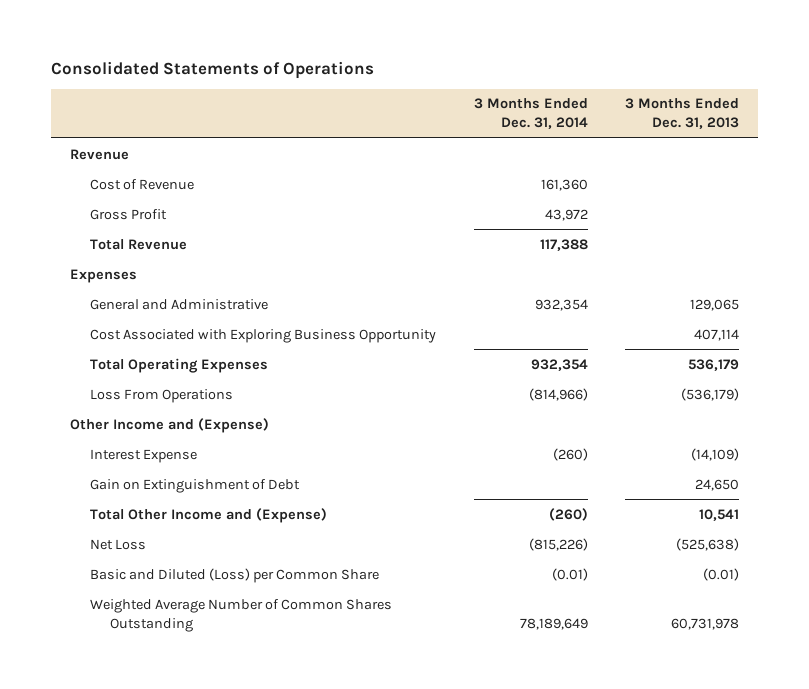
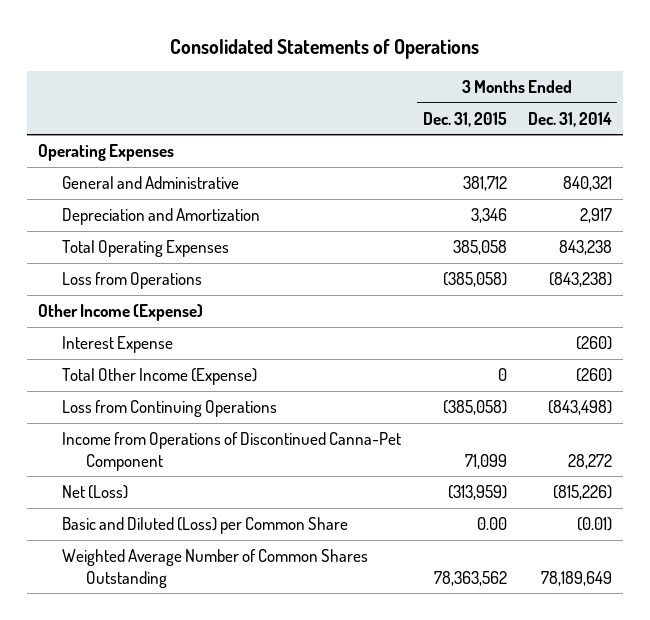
[625,98,740,130] 3 Months Ended Dec. 31, 2013 -> none
none -> [422,111,507,127] Dec. 31, 2015
[69,148,129,160] Revenue -> none
[90,178,195,190] Cost of Revenue -> none
[90,208,168,220] Gross Profit -> none
[90,238,188,250] Total Revenue -> none
[90,328,437,343] Cost Associated with Exploring Business Opportunity -> none
[69,268,137,283] Expenses -> [38,144,175,162] Operating Expenses
[534,298,588,311] 932,354 -> [563,176,613,192] 840,321
none -> [62,208,261,226] Depreciation and Amortization
[530,358,588,371] 932,354 -> [559,240,613,256] 843,238
[90,388,234,403] Loss From Operations -> [62,272,203,290] Loss from Operations
[528,387,588,401] (814,966) -> [549,272,613,288] (843,238)
[69,417,269,433] Other Income and (Expense) -> [38,304,204,322] Other Income (Expense)
[90,478,301,493] Gain on Extinguishment of Debt -> none
[90,507,328,523] Total Other Income and (Expense) -> [62,368,258,386] Total Other Income (Expense)
none -> [62,400,278,418] Loss from Continuing Operations
none -> [62,432,402,471] Income from Operations of Discontinued Canna-Pet Component
[90,538,147,550] Net Loss -> [62,485,129,500] Net (Loss)

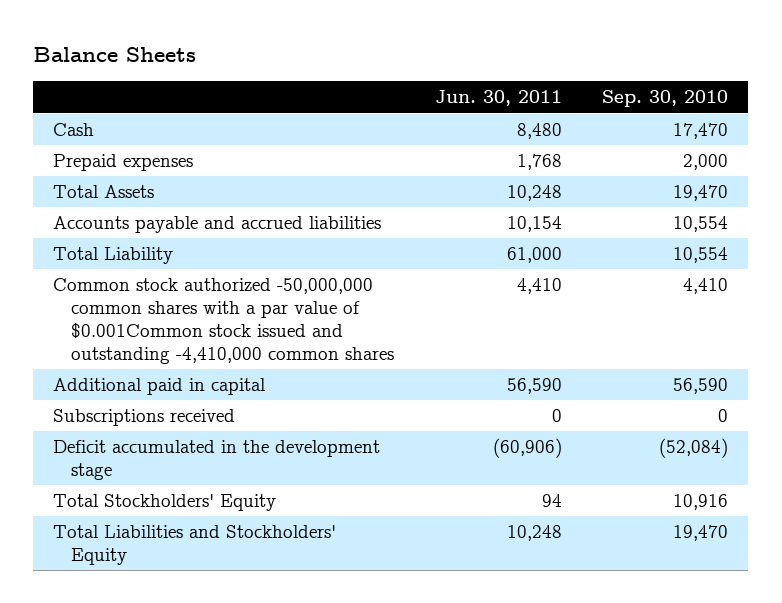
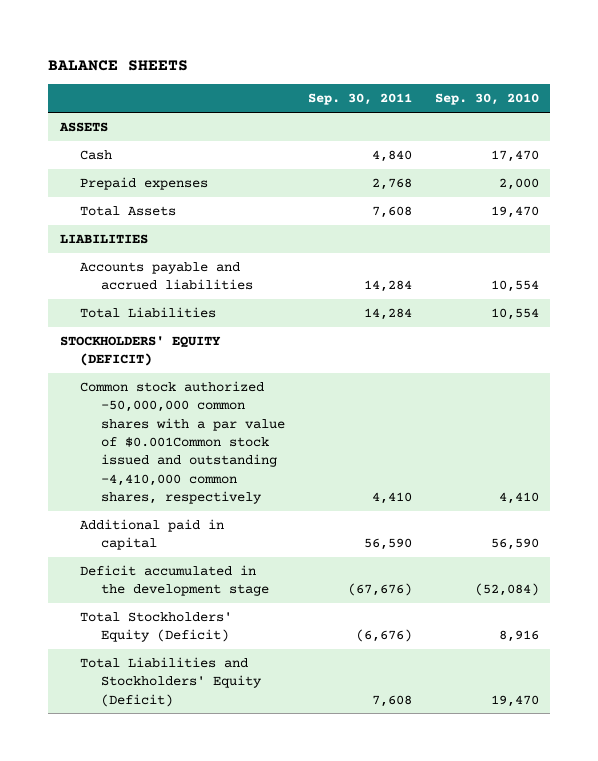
[33,47,197,63] Balance Sheets -> [48,60,189,72] BALANCE SHEETS
[434,90,562,107] Jun. 30, 2011 -> none
none -> [307,93,412,106] Sep. 30, 2011
none -> [58,122,108,133] ASSETS
none -> [59,234,148,245] LIABILITIES
[53,247,174,265] Total Liability -> [80,307,217,319] Total Liabilities
none -> [59,336,221,367] STOCKHOLDERS' EQUITY (DEFICIT)
[53,278,395,365] Common stock authorized -50,000,000 common shares with a par value of $0.001Common stock issued and outstanding -4,410,000 common shares -> [80,381,285,505] Common stock authorized -50,000,000 common shares with a par value of $0.001Common stock issued and outstanding -4,410,000 common shares, respectively
[53,409,236,427] Subscriptions received -> none
[53,494,277,512] Total Stockholders' Equity -> [80,612,233,643] Total Stockholders' Equity (Deficit)
[673,494,729,511] 10,916 -> [498,630,539,643] 8,916
[53,525,337,566] Total Liabilities and Stockholders' Equity -> [80,657,262,707] Total Liabilities and Stockholders' Equity (Deficit)

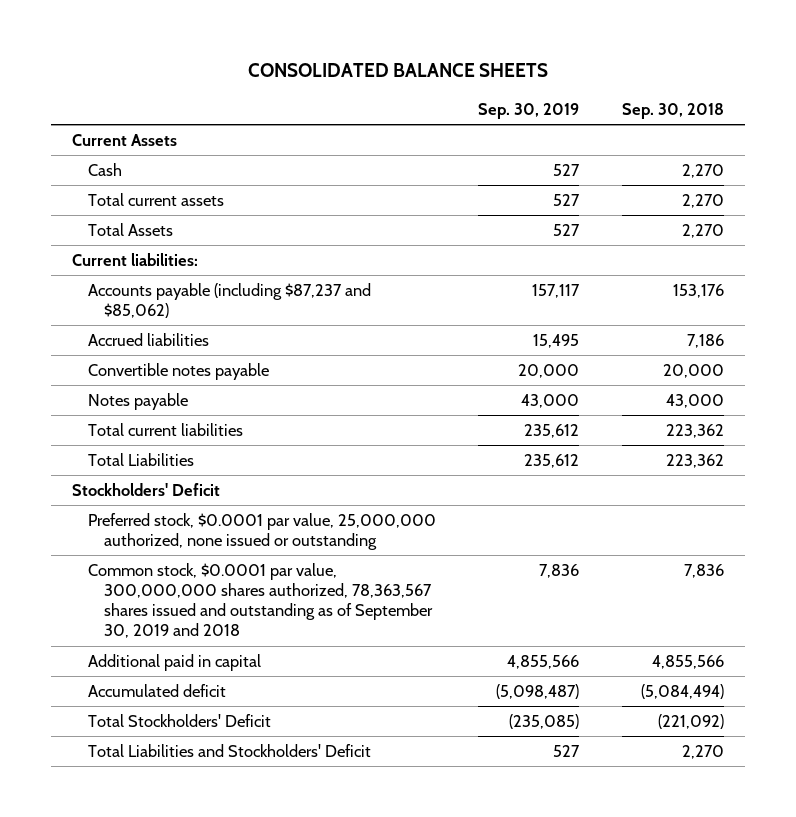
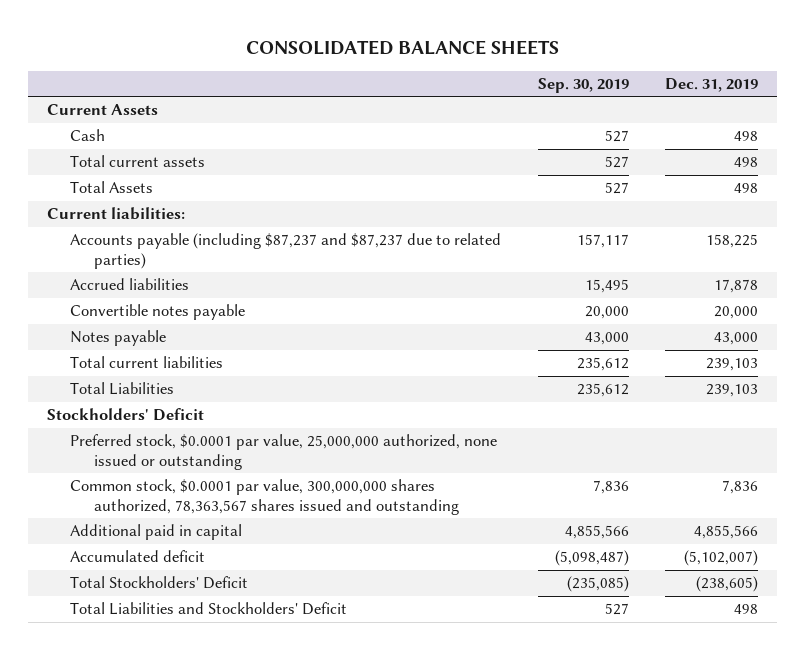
[621,102,724,119] Sep. 30, 2018 -> none
none -> [665,77,759,92] Dec. 31, 2019
[88,283,372,319] Accounts payable (including $87,237 and $85,062) -> [70,233,502,270] Accounts payable (including $87,237 and $87,237 due to related parties)
[88,563,434,639] Common stock, $0.0001 par value, 300,000,000 shares authorized, 78,363,567 shares issued and outstanding as of September 30, 2019 and 2018 -> [70,479,460,516] Common stock, $0.0001 par value, 300,000,000 shares authorized, 78,363,567 shares issued and outstanding

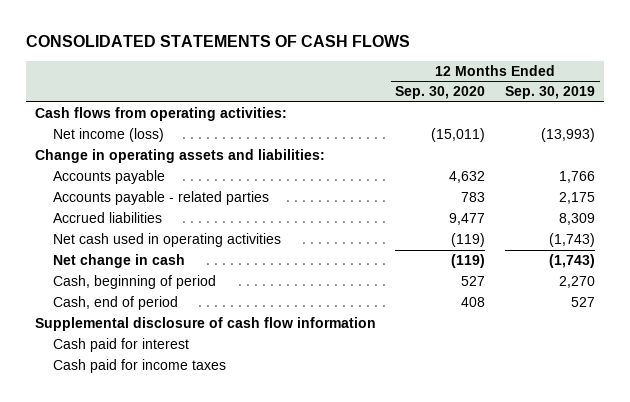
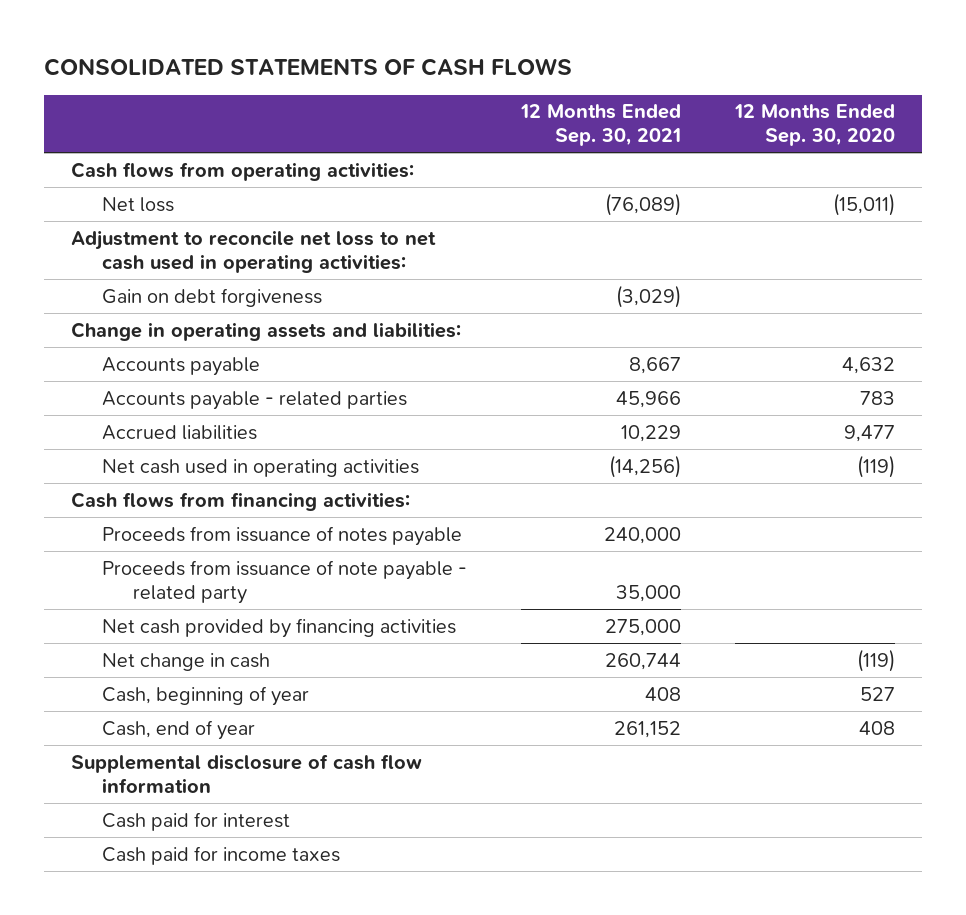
[504,86,595,100] Sep. 30, 2019 -> none
none -> [520,104,682,147] 12 Months Ended Sep. 30, 2021
[53,128,165,143] Net income (loss) -> [102,196,175,212] Net loss
none -> [70,229,436,273] Adjustment to reconcile net loss to net cash used in operating activities:
none -> [102,287,323,307] Gain on debt forgiveness
none -> [70,491,410,511] Cash flows from financing activities:
none -> [102,525,463,546] Proceeds from issuance of notes payable
none -> [102,559,468,604] Proceeds from issuance of note payable - related party
none -> [102,617,457,638] Net cash provided by financing activities
[53,275,217,290] Cash, beginning of period -> [102,685,310,706] Cash, beginning of year
[53,296,179,311] Cash, end of period -> [102,719,256,740] Cash, end of year

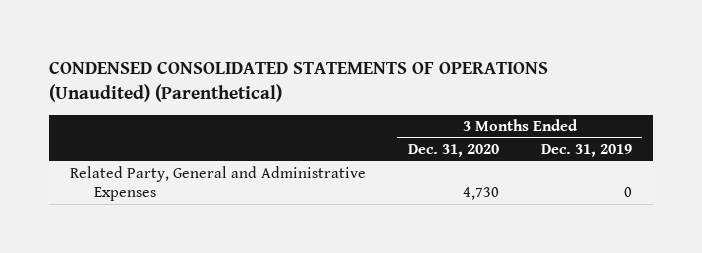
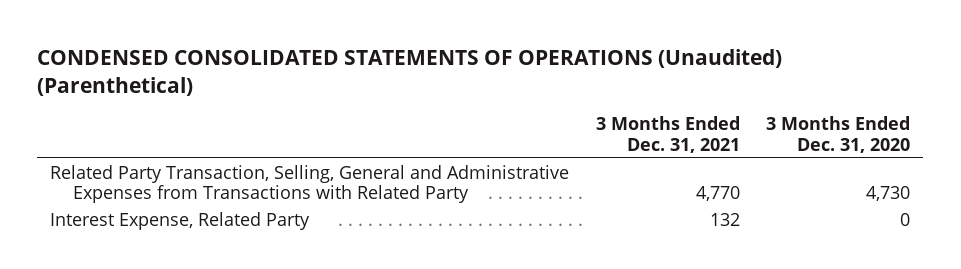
[540,144,632,158] Dec. 31, 2019 -> none
none -> [595,116,740,154] 3 Months Ended Dec. 31, 2021
[69,166,366,202] Related Party, General and Administrative Expenses -> [50,164,570,204] Related Party Transaction, Selling, General and Administrative Expenses from Transactions with Related Party
none -> [50,211,311,230] Interest Expense, Related Party

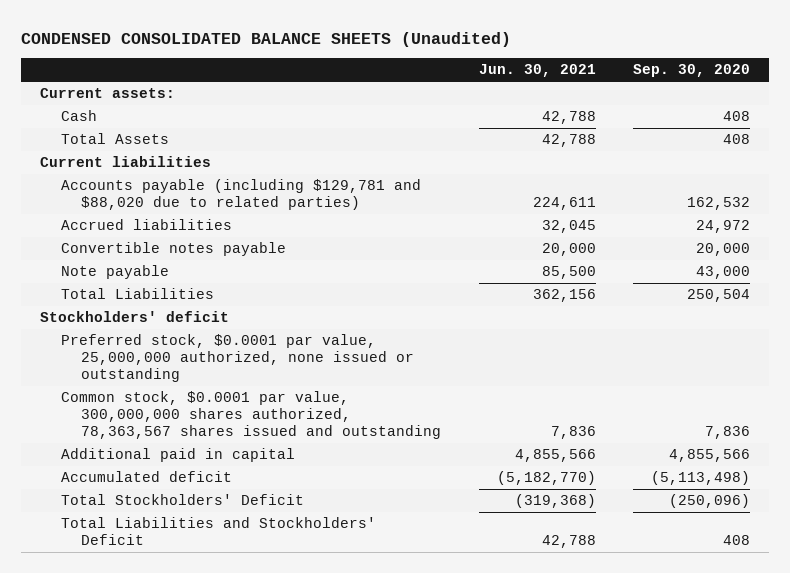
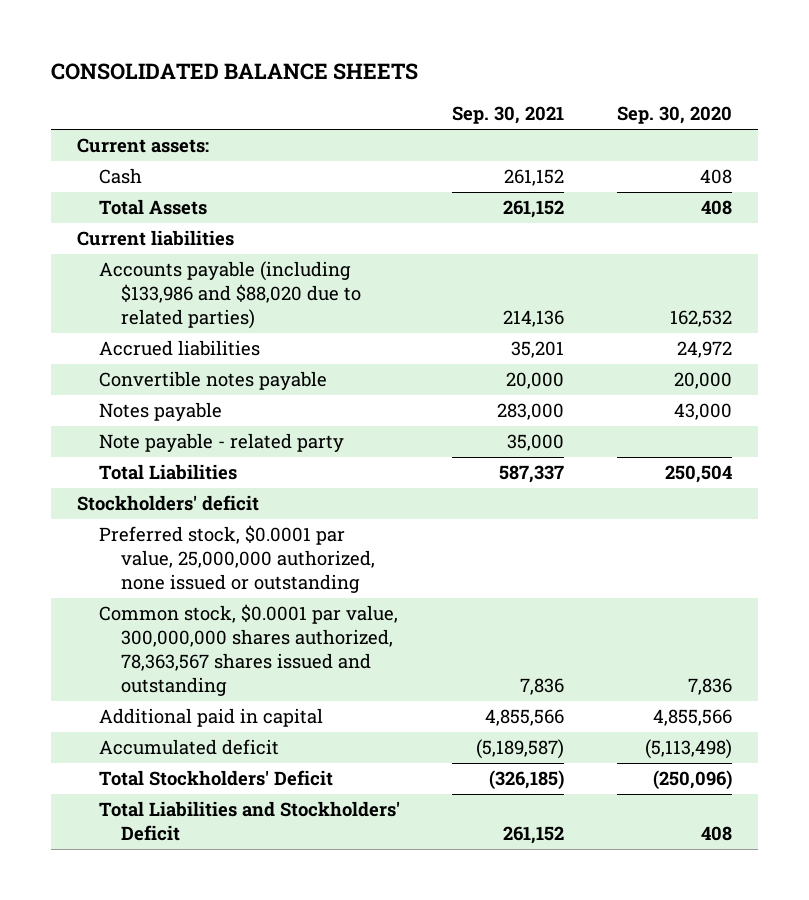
[21,31,512,47] CONDENSED CONSOLIDATED BALANCE SHEETS (Unaudited) -> [50,63,418,81] CONSOLIDATED BALANCE SHEETS
[478,64,596,78] Jun. 30, 2021 -> none
none -> [452,106,565,125] Sep. 30, 2021
[60,179,421,211] Accounts payable (including $129,781 and $88,020 due to related parties) -> [98,261,361,330] Accounts payable (including $133,986 and $88,020 due to related parties)
[60,265,169,280] Note payable -> [98,402,222,422] Notes payable
none -> [98,433,344,453] Note payable - related party

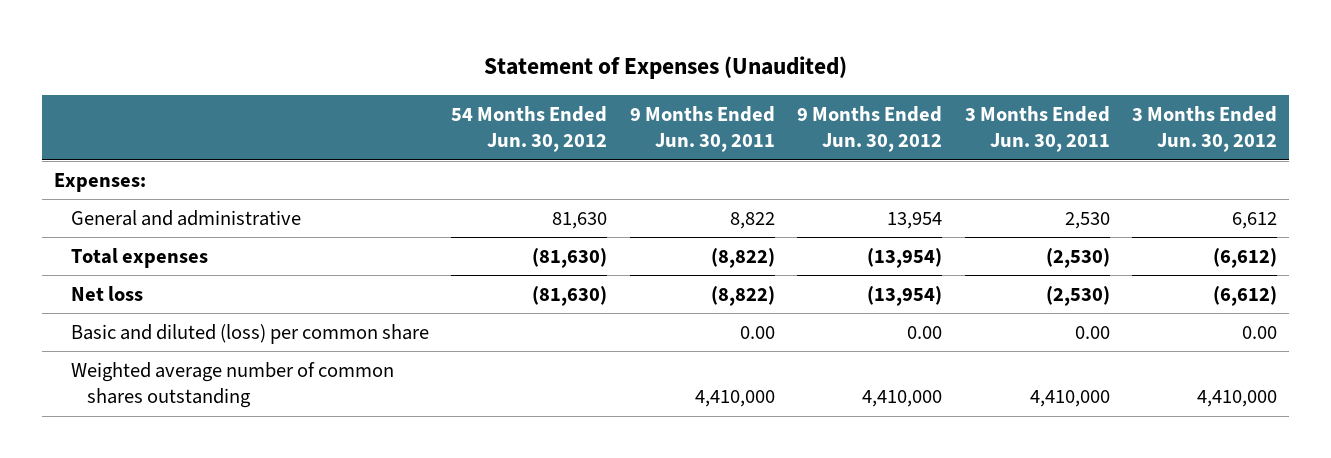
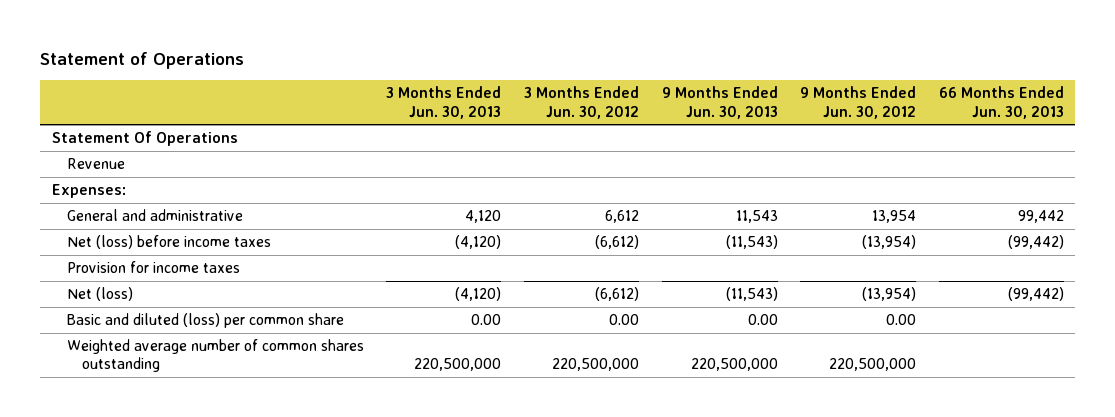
[483,56,847,80] Statement of Expenses (Unaudited) -> [40,51,245,69] Statement of Operations
[451,105,608,153] 54 Months Ended Jun. 30, 2012 -> none
[629,105,775,153] 9 Months Ended Jun. 30, 2011 -> none
[964,105,1110,153] 3 Months Ended Jun. 30, 2011 -> none
none -> [386,86,502,119] 3 Months Ended Jun. 30, 2013
none -> [661,86,778,119] 9 Months Ended Jun. 30, 2013
none -> [938,86,1064,119] 66 Months Ended Jun. 30, 2013
none -> [51,131,238,147] Statement Of Operations
none -> [66,158,125,170] Revenue
[70,247,208,268] Total expenses -> [66,235,271,250] Net (loss) before income taxes
none -> [66,261,240,274] Provision for income taxes
[70,285,143,301] Net loss -> [66,287,133,302] Net (loss)
[862,390,943,408] 4,410,000 -> [829,358,917,372] 220,500,000
[1197,390,1278,408] 4,410,000 -> [551,358,639,372] 220,500,000

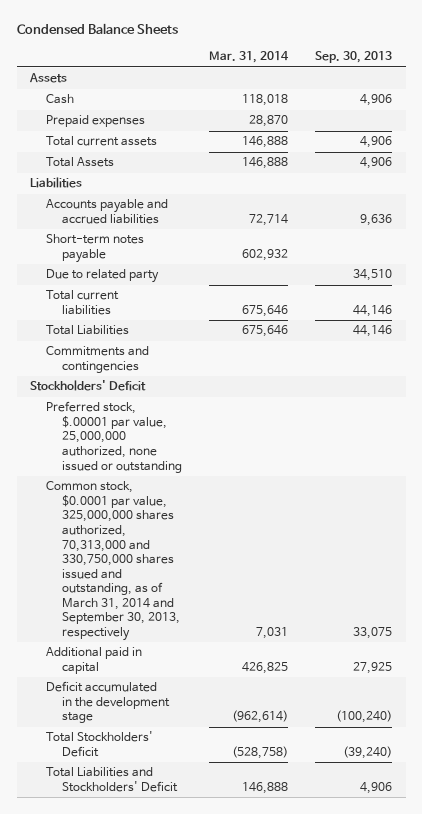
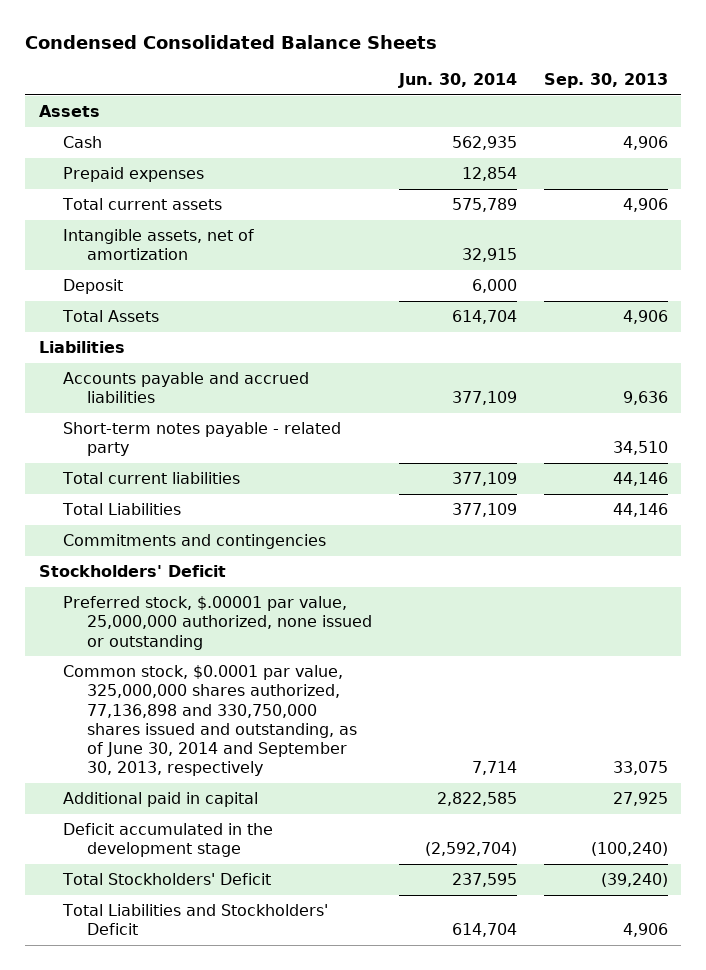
[16,23,178,35] Condensed Balance Sheets -> [25,34,438,49] Condensed Consolidated Balance Sheets
[209,51,290,64] Mar. 31, 2014 -> none
none -> [397,73,517,89] Jun. 30, 2014
none -> [62,228,254,261] Intangible assets, net of amortization
none -> [62,278,123,294] Deposit
[46,234,145,263] Short-term notes payable -> none
[46,269,160,284] Due to related party -> [62,421,341,457] Short-term notes payable - related party
[46,481,181,641] Common stock, $0.0001 par value, 325,000,000 shares authorized, 70,313,000 and 330,750,000 shares issued and outstanding, as of March 31, 2014 and September 30, 2013, respectively -> [62,664,357,777] Common stock, $0.0001 par value, 325,000,000 shares authorized, 77,136,898 and 330,750,000 shares issued and outstanding, as of June 30, 2014 and September 30, 2013, respectively

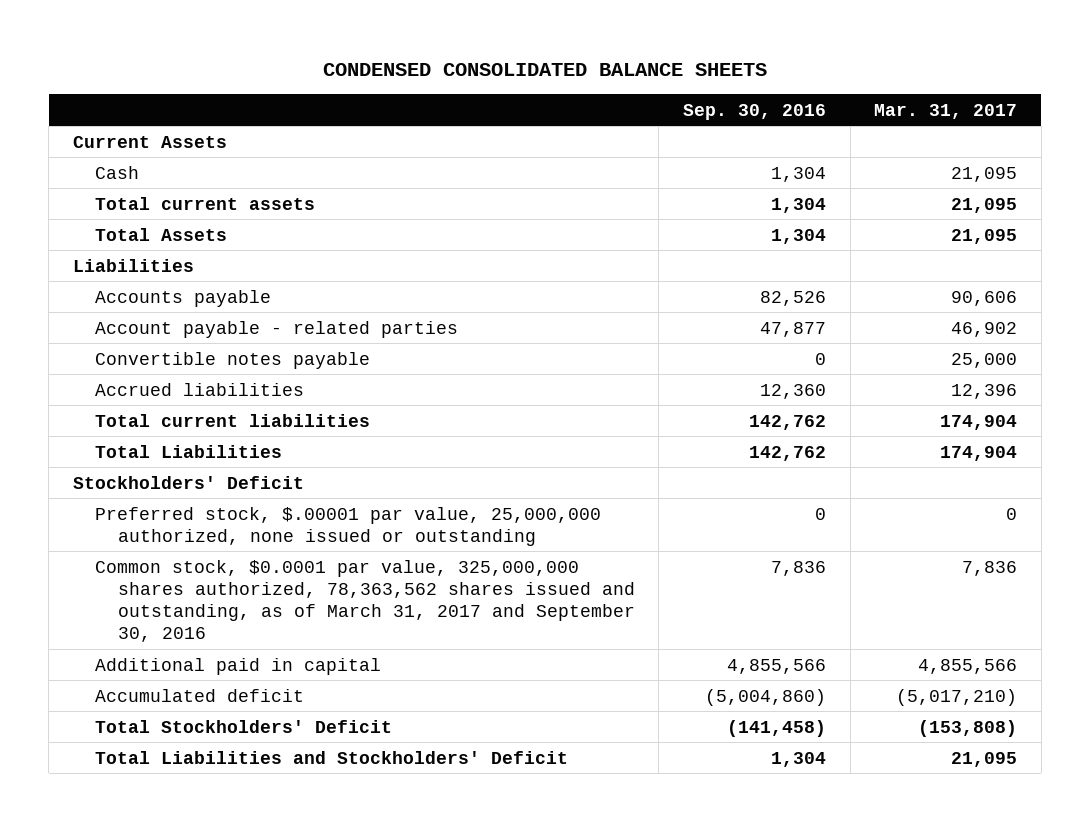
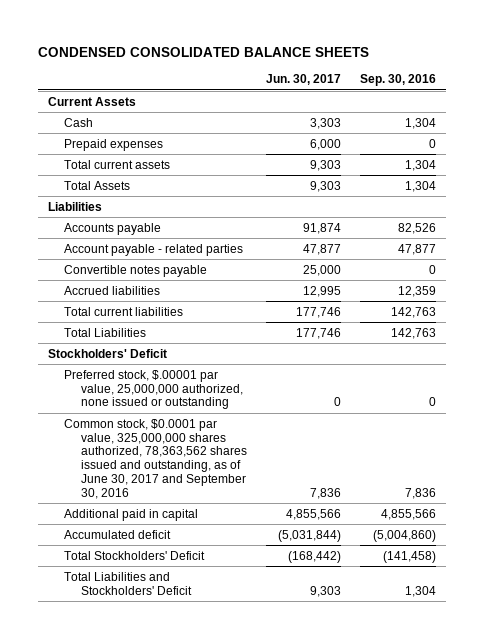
[874,103,1018,119] Mar. 31, 2017 -> none
none -> [266,74,342,86] Jun. 30, 2017
none -> [64,138,164,151] Prepaid expenses
[760,383,827,399] 12,360 -> [398,285,437,297] 12,359
[749,414,827,430] 142,762 -> [391,306,437,318] 142,763
[749,445,827,461] 142,762 -> [391,327,437,339] 142,763
[95,559,635,643] Common stock, $0.0001 par value, 325,000,000 shares authorized, 78,363,562 shares issued and outstanding, as of March 31, 2017 and September 30, 2016 -> [64,418,248,499] Common stock, $0.0001 par value, 325,000,000 shares authorized, 78,363,562 shares issued and outstanding, as of June 30, 2017 and September 30, 2016

